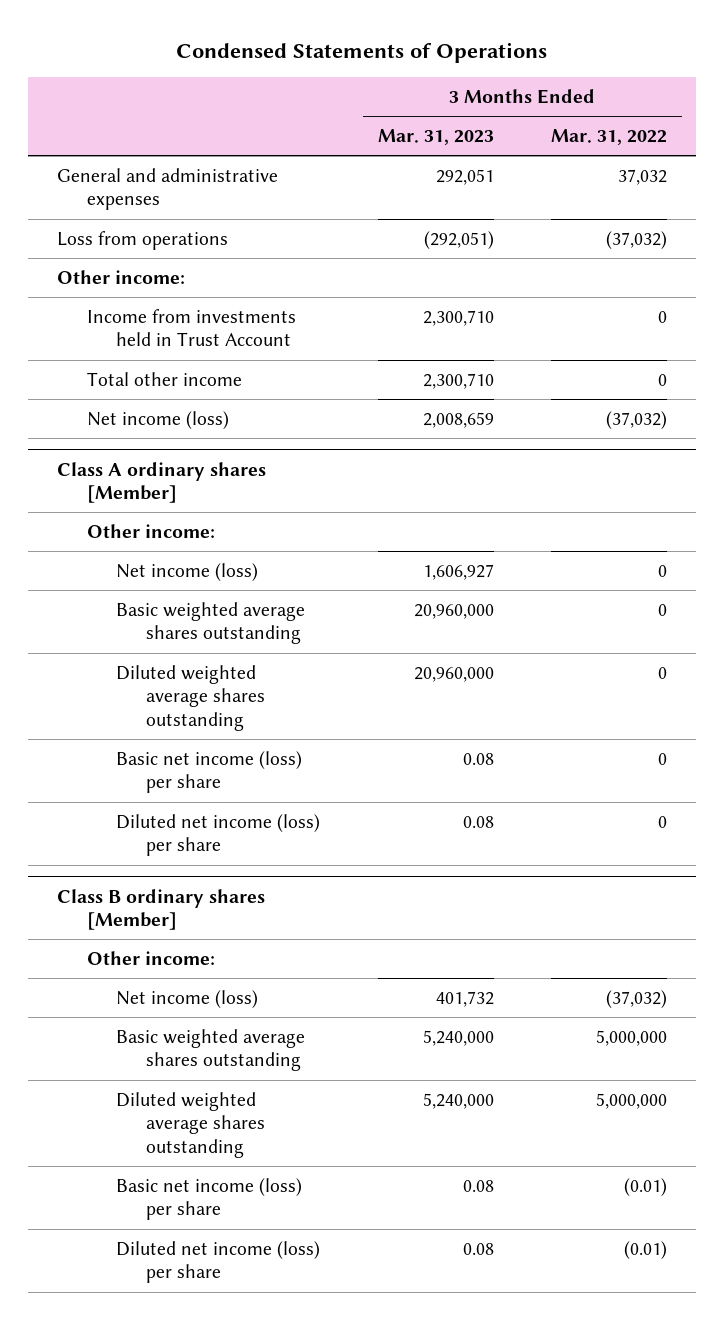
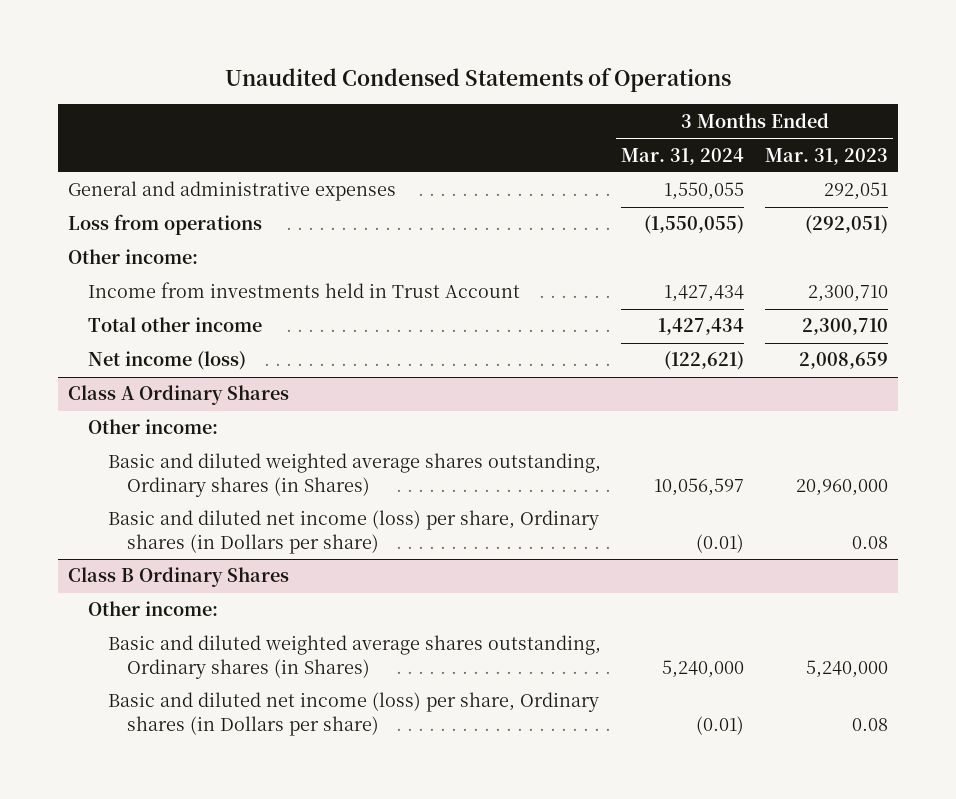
[176,42,548,64] Condensed Statements of Operations -> [225,68,732,93] Unaudited Condensed Statements of Operations
[551,129,668,146] Mar. 31, 2022 -> none
none -> [621,147,745,165] Mar. 31, 2024
[56,461,266,504] Class A ordinary shares [Member] -> [68,385,290,406] Class A Ordinary Shares
[116,562,259,581] Net income (loss) -> none
[116,664,265,731] Diluted weighted average shares outstanding -> none
[116,813,321,857] Diluted net income (loss) per share -> none
[116,601,306,645] Basic weighted average shares outstanding -> [107,453,601,498] Basic and diluted weighted average shares outstanding, Ordinary shares (in Shares)
[116,750,303,794] Basic net income (loss) per share -> [107,510,599,555] Basic and diluted net income (loss) per share, Ordinary shares (in Dollars per share)
[56,888,265,931] Class B ordinary shares [Member] -> [68,567,290,588] Class B Ordinary Shares
[116,989,259,1008] Net income (loss) -> none
[116,1091,265,1158] Diluted weighted average shares outstanding -> none
[116,1240,321,1284] Diluted net income (loss) per share -> none
[116,1028,306,1072] Basic weighted average shares outstanding -> [107,635,601,680] Basic and diluted weighted average shares outstanding, Ordinary shares (in Shares)
[116,1177,303,1221] Basic net income (loss) per share -> [107,692,599,737] Basic and diluted net income (loss) per share, Ordinary shares (in Dollars per share)

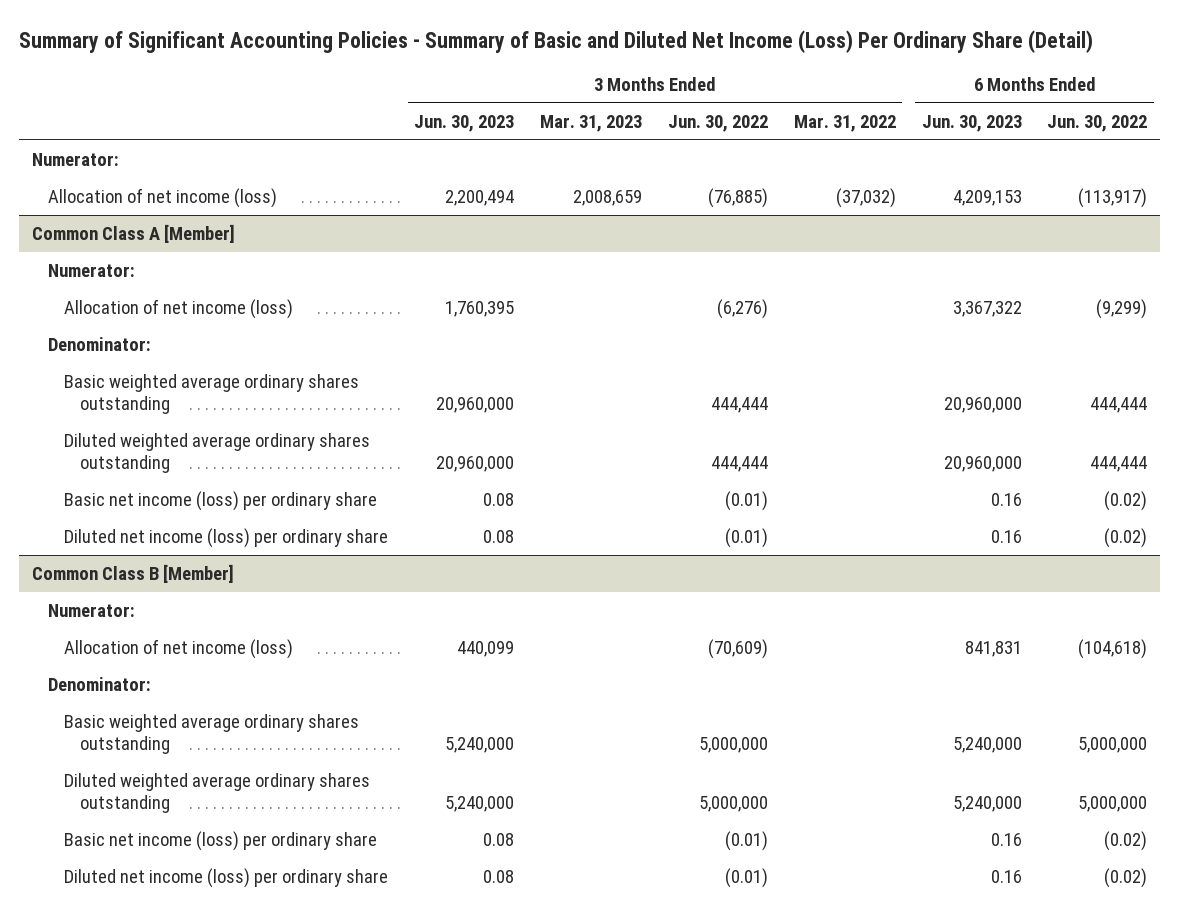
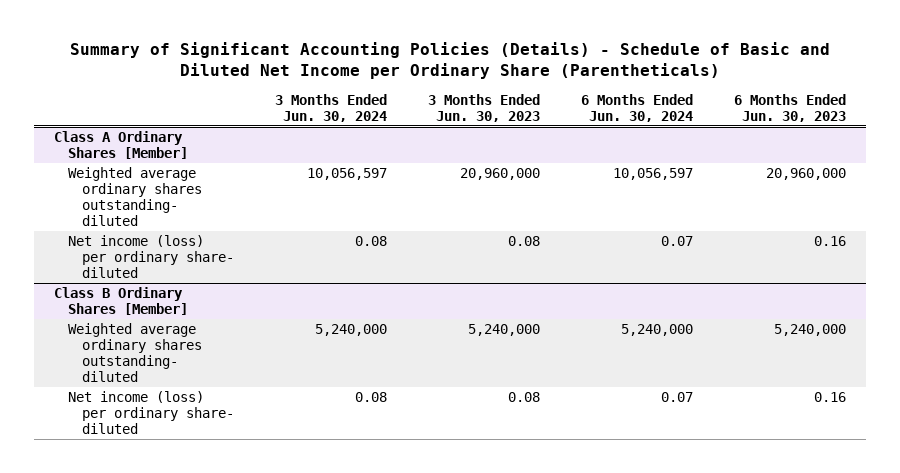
[18,29,1093,53] Summary of Significant Accounting Policies - Summary of Basic and Diluted Net Income (Loss) Per Ordinary Share (Detail) -> [70,42,831,80] Summary of Significant Accounting Policies (Details) - Schedule of Basic and Diluted Net Income per Ordinary Share (Parentheticals)
[539,114,642,132] Mar. 31, 2023 -> none
[667,114,768,132] Jun. 30, 2022 -> none
[793,114,896,132] Mar. 31, 2022 -> none
[1047,114,1148,132] Jun. 30, 2022 -> none
none -> [275,94,388,123] 3 Months Ended Jun. 30, 2024
none -> [580,94,693,123] 6 Months Ended Jun. 30, 2024
[31,152,119,166] Numerator: -> none
[47,187,277,208] Allocation of net income (loss) -> none
[47,263,135,277] Numerator: -> none
[64,298,294,319] Allocation of net income (loss) -> none
[47,336,151,351] Denominator: -> none
[64,373,360,415] Basic weighted average ordinary shares outstanding -> none
[64,490,378,511] Basic net income (loss) per ordinary share -> none
[47,603,135,617] Numerator: -> none
[64,638,294,659] Allocation of net income (loss) -> none
[47,676,151,691] Denominator: -> none
[64,713,360,755] Basic weighted average ordinary shares outstanding -> none
[64,830,378,851] Basic net income (loss) per ordinary share -> none
[31,223,235,243] Common Class A [Member] -> [54,130,189,159] Class A Ordinary Shares [Member]
[64,432,371,474] Diluted weighted average ordinary shares outstanding -> [68,166,203,227] Weighted average ordinary shares outstanding- diluted
[64,527,389,548] Diluted net income (loss) per ordinary share -> [68,234,235,279] Net income (loss) per ordinary share- diluted
[31,563,234,583] Common Class B [Member] -> [54,286,189,315] Class B Ordinary Shares [Member]
[64,772,371,814] Diluted weighted average ordinary shares outstanding -> [68,322,203,383] Weighted average ordinary shares outstanding- diluted
[64,867,389,888] Diluted net income (loss) per ordinary share -> [68,390,235,435] Net income (loss) per ordinary share- diluted

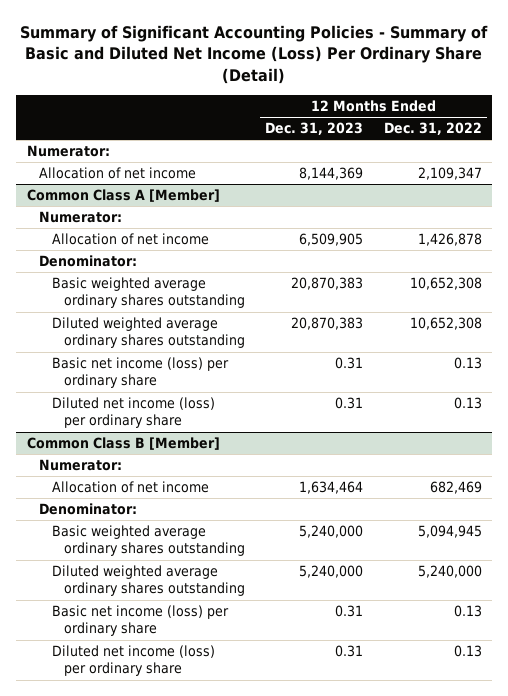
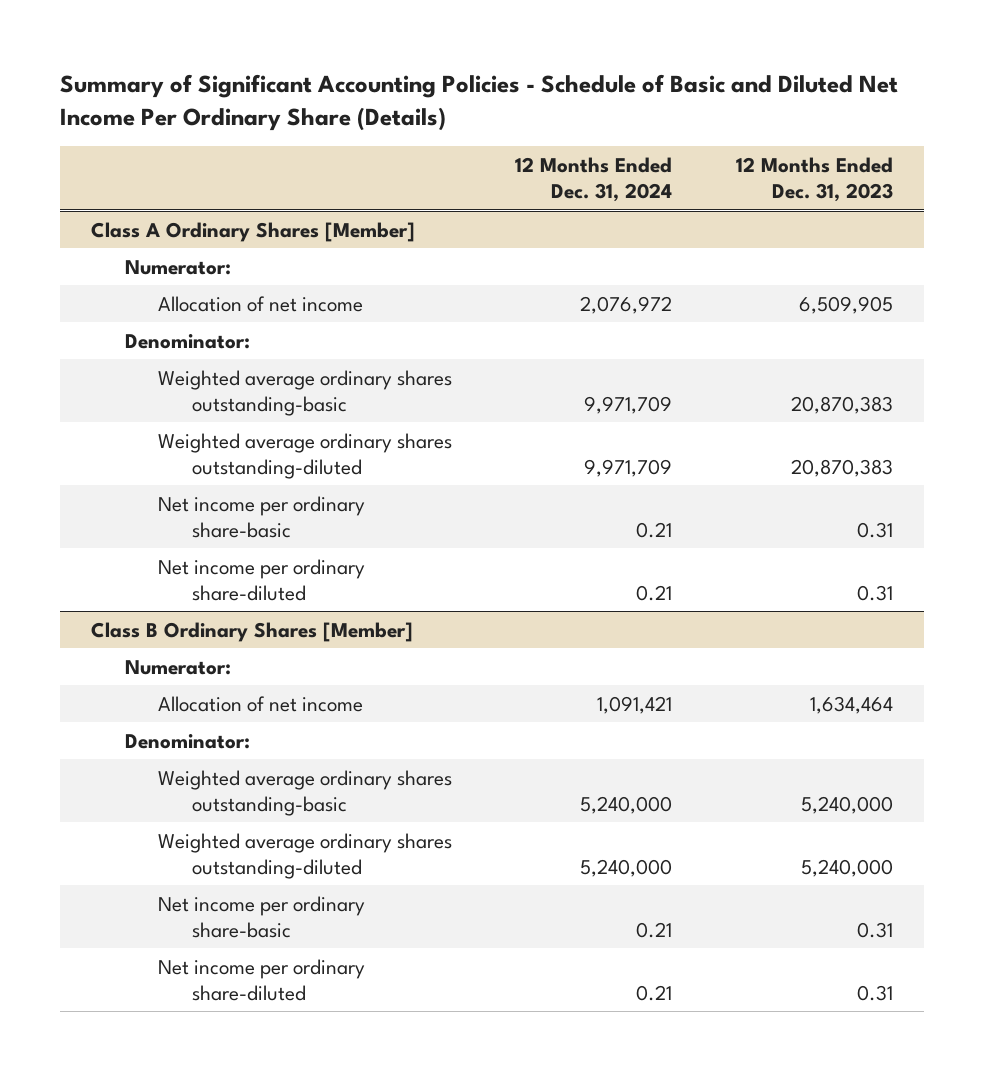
[20,24,489,84] Summary of Significant Accounting Policies - Summary of Basic and Diluted Net Income (Loss) Per Ordinary Share (Detail) -> [59,74,898,132] Summary of Significant Accounting Policies - Schedule of Basic and Diluted Net Income Per Ordinary Share (Details)
[383,122,482,136] Dec. 31, 2022 -> none
none -> [515,156,673,203] 12 Months Ended Dec. 31, 2024
[26,145,110,158] Numerator: -> none
[39,167,197,180] Allocation of net income -> none
[26,189,220,203] Common Class A [Member] -> [91,221,416,242] Class A Ordinary Shares [Member]
[51,277,246,309] Basic weighted average ordinary shares outstanding -> [158,369,453,416] Weighted average ordinary shares outstanding-basic
[51,317,246,349] Diluted weighted average ordinary shares outstanding -> [158,432,453,479] Weighted average ordinary shares outstanding-diluted
[51,357,229,389] Basic net income (loss) per ordinary share -> [158,495,366,538] Net income per ordinary share-basic
[51,397,215,429] Diluted net income (loss) per ordinary share -> [158,558,366,601] Net income per ordinary share-diluted
[26,437,220,451] Common Class B [Member] -> [91,621,414,642] Class B Ordinary Shares [Member]
[51,525,246,557] Basic weighted average ordinary shares outstanding -> [158,769,453,816] Weighted average ordinary shares outstanding-basic
[51,565,246,597] Diluted weighted average ordinary shares outstanding -> [158,832,453,879] Weighted average ordinary shares outstanding-diluted
[51,605,229,637] Basic net income (loss) per ordinary share -> [158,895,366,938] Net income per ordinary share-basic
[51,645,215,677] Diluted net income (loss) per ordinary share -> [158,958,366,1001] Net income per ordinary share-diluted

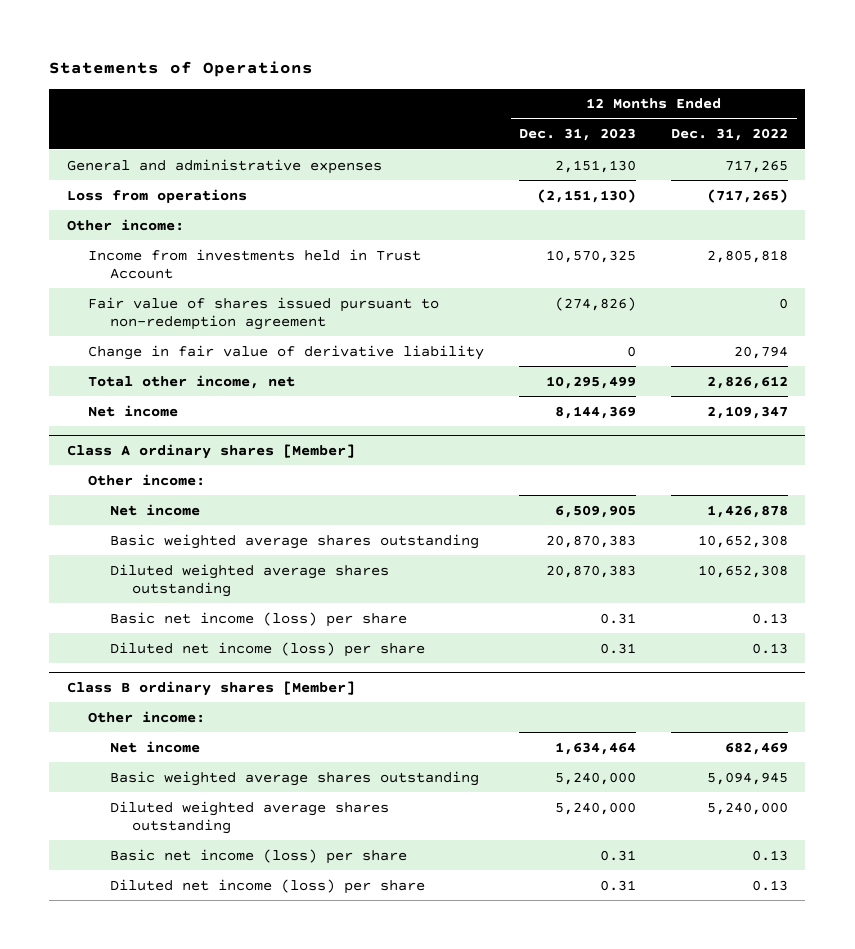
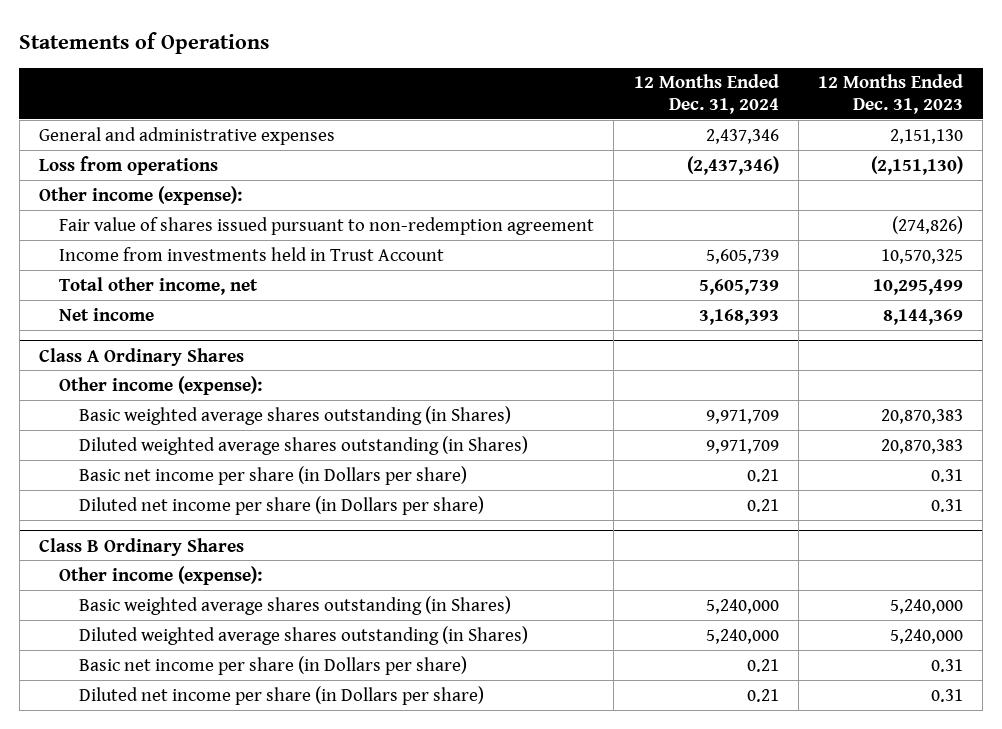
[670,128,788,142] Dec. 31, 2022 -> none
none -> [633,74,779,115] 12 Months Ended Dec. 31, 2024
[66,218,184,231] Other income: -> [39,185,243,205] Other income (expense):
[88,344,485,360] Change in fair value of derivative liability -> none
[88,248,422,279] Income from investments held in Trust Account -> [59,246,445,261] Income from investments held in Trust Account
[110,503,201,516] Net income -> none
[110,740,201,753] Net income -> none
[66,443,355,459] Class A ordinary shares [Member] -> [39,347,245,366] Class A Ordinary Shares
[88,473,206,486] Other income: -> [59,375,263,395] Other income (expense):
[110,533,480,549] Basic weighted average shares outstanding -> [78,405,511,425] Basic weighted average shares outstanding (in Shares)
[110,563,390,597] Diluted weighted average shares outstanding -> [78,435,528,455] Diluted weighted average shares outstanding (in Shares)
[110,611,408,627] Basic net income (loss) per share -> [78,465,467,485] Basic net income per share (in Dollars per share)
[110,641,426,657] Diluted net income (loss) per share -> [78,495,484,515] Diluted net income per share (in Dollars per share)
[66,680,355,696] Class B ordinary shares [Member] -> [39,537,245,556] Class B Ordinary Shares
[88,710,206,723] Other income: -> [59,565,263,585] Other income (expense):
[110,770,480,786] Basic weighted average shares outstanding -> [78,595,511,615] Basic weighted average shares outstanding (in Shares)
[110,800,390,834] Diluted weighted average shares outstanding -> [78,625,528,645] Diluted weighted average shares outstanding (in Shares)
[110,848,408,864] Basic net income (loss) per share -> [78,655,467,675] Basic net income per share (in Dollars per share)
[110,878,426,894] Diluted net income (loss) per share -> [78,685,484,705] Diluted net income per share (in Dollars per share)

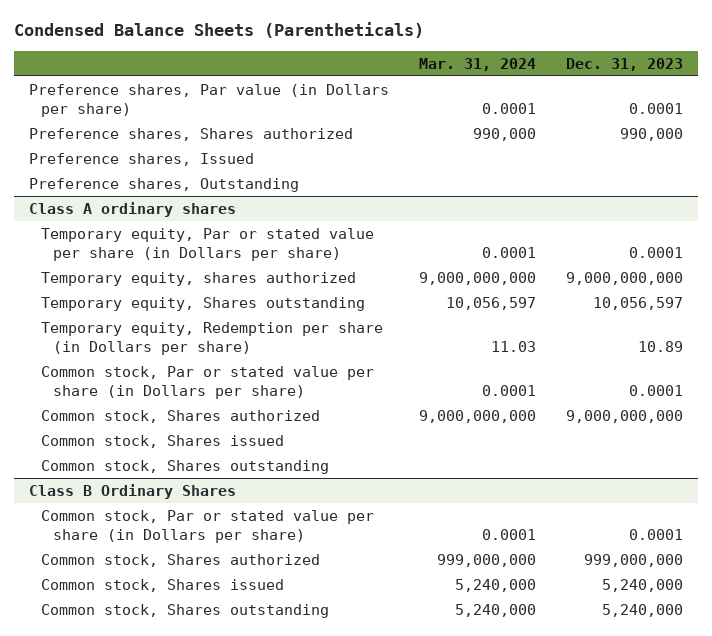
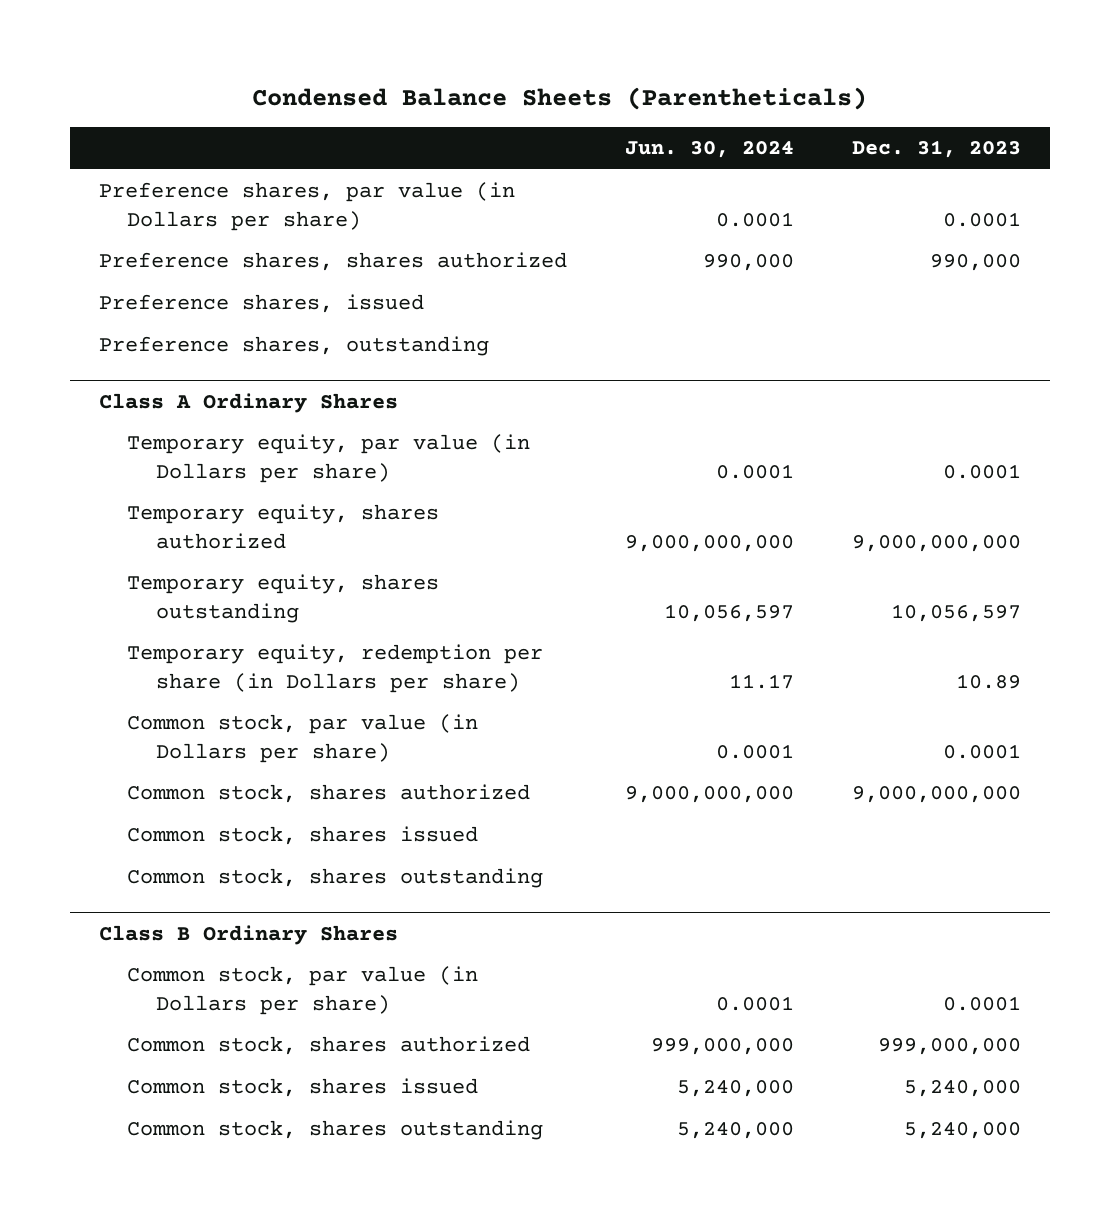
[418,57,536,71] Mar. 31, 2024 -> none
none -> [625,141,795,159] Jun. 30, 2024
[28,83,389,117] Preference shares, Par value (in Dollars per share) -> [99,182,516,231] Preference shares, par value (in Dollars per share)
[28,127,353,141] Preference shares, Shares authorized -> [99,252,568,272] Preference shares, shares authorized
[28,152,254,166] Preference shares, Issued -> [99,294,425,314] Preference shares, issued
[28,177,299,192] Preference shares, Outstanding -> [99,336,490,357] Preference shares, outstanding
[28,201,236,217] Class A ordinary shares -> [99,392,399,413] Class A Ordinary Shares
[40,227,374,261] Temporary equity, Par or stated value per share (in Dollars per share) -> [127,434,531,483] Temporary equity, par value (in Dollars per share)
[40,296,365,311] Temporary equity, Shares outstanding -> [127,574,440,623] Temporary equity, shares outstanding
[40,321,383,355] Temporary equity, Redemption per share (in Dollars per share) -> [127,644,544,693] Temporary equity, redemption per share (in Dollars per share)
[40,365,374,399] Common stock, Par or stated value per share (in Dollars per share) -> [127,714,479,763] Common stock, par value (in Dollars per share)
[40,409,320,423] Common stock, Shares authorized -> [127,784,531,804] Common stock, shares authorized
[40,434,284,448] Common stock, Shares issued -> [127,826,479,846] Common stock, shares issued
[40,459,329,474] Common stock, Shares outstanding -> [127,868,544,889] Common stock, shares outstanding
[40,509,374,543] Common stock, Par or stated value per share (in Dollars per share) -> [127,966,479,1015] Common stock, par value (in Dollars per share)
[40,553,320,567] Common stock, Shares authorized -> [127,1036,531,1056] Common stock, shares authorized
[40,578,284,592] Common stock, Shares issued -> [127,1078,479,1098] Common stock, shares issued
[40,603,329,618] Common stock, Shares outstanding -> [127,1120,544,1141] Common stock, shares outstanding

